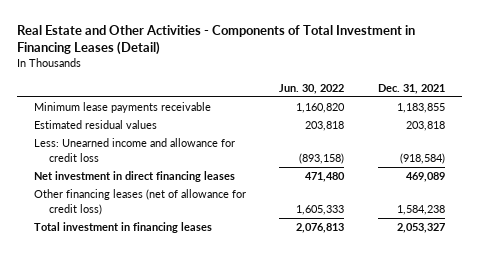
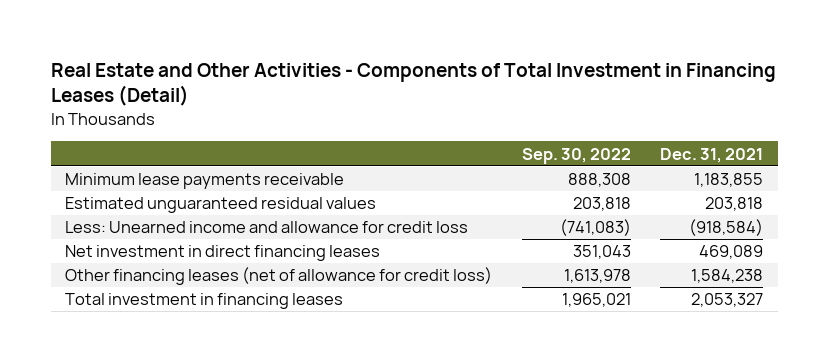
[279,83,345,94] Jun. 30, 2022 -> none
none -> [521,147,631,164] Sep. 30, 2022
[34,120,158,130] Estimated residual values -> [65,197,377,214] Estimated unguaranteed residual values

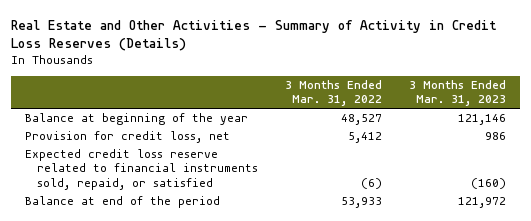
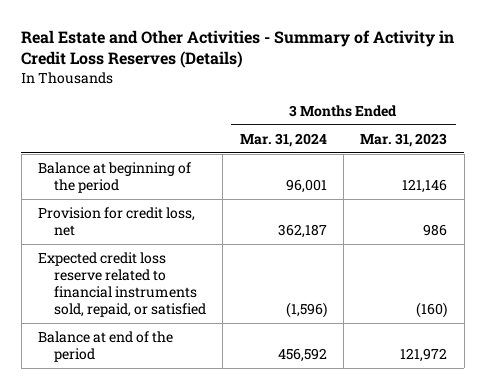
[285,79,383,107] 3 Months Ended Mar. 31, 2022 -> none
none -> [239,132,327,147] Mar. 31, 2024
[24,113,248,126] Balance at beginning of the year -> [38,161,192,193] Balance at beginning of the period

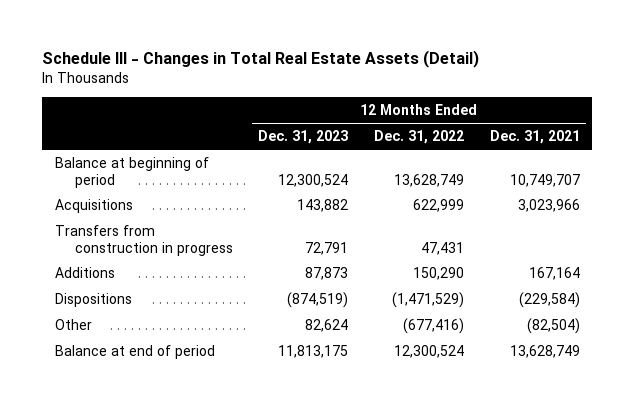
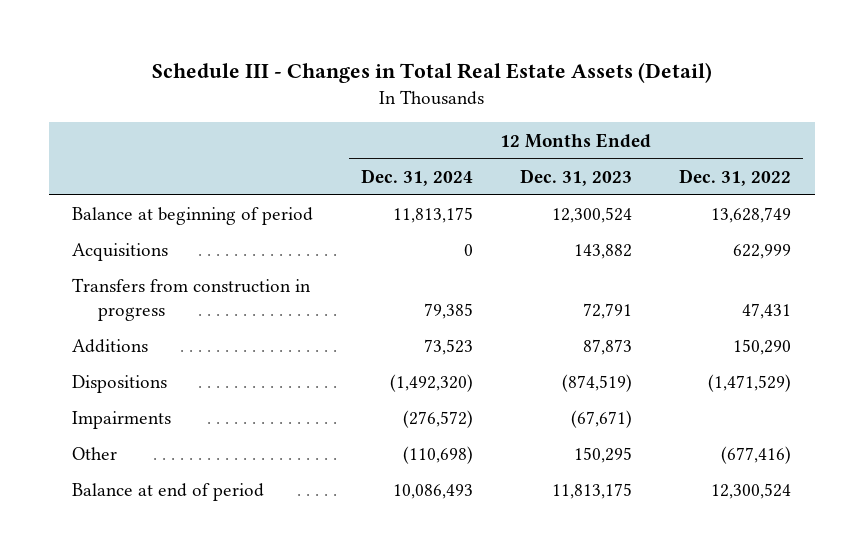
[489,130,580,145] Dec. 31, 2021 -> none
none -> [360,168,473,186] Dec. 31, 2024
none -> [72,411,172,430] Impairments
[305,319,349,333] 82,624 -> [574,447,633,464] 150,295

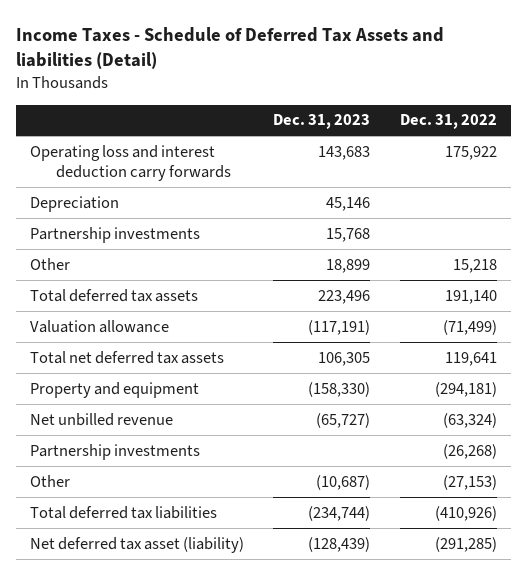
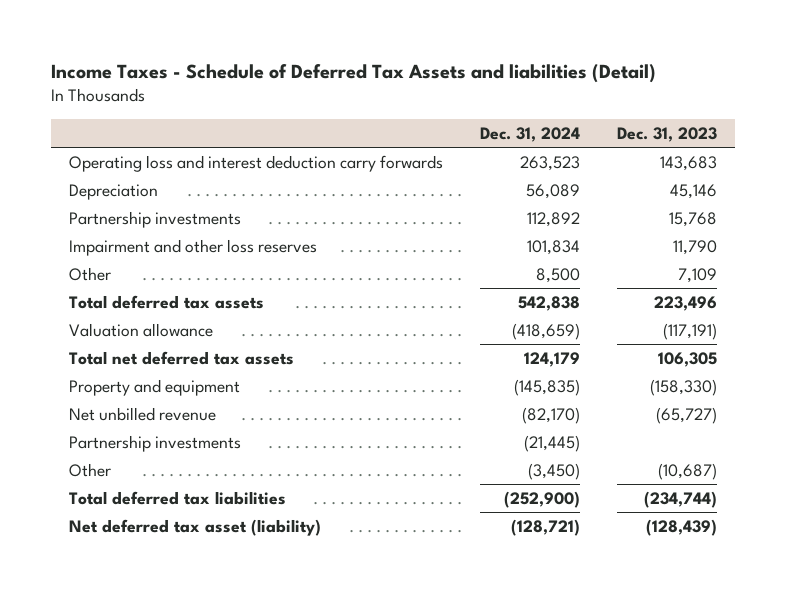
[399,114,497,130] Dec. 31, 2022 -> none
none -> [479,126,580,142] Dec. 31, 2024
none -> [69,238,318,256] Impairment and other loss reserves
[326,258,371,273] 18,899 -> [677,267,717,283] 7,109

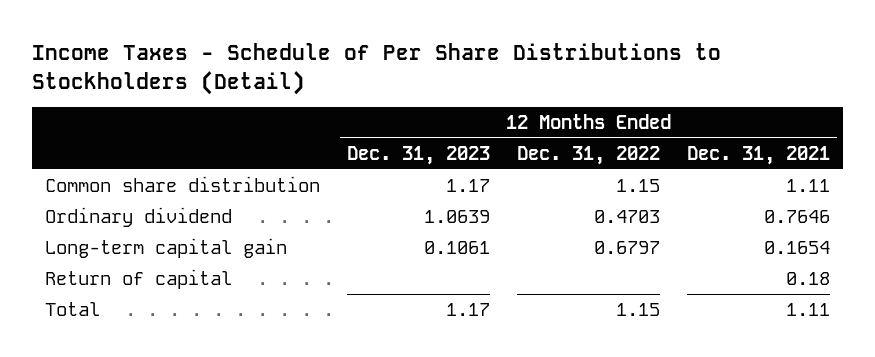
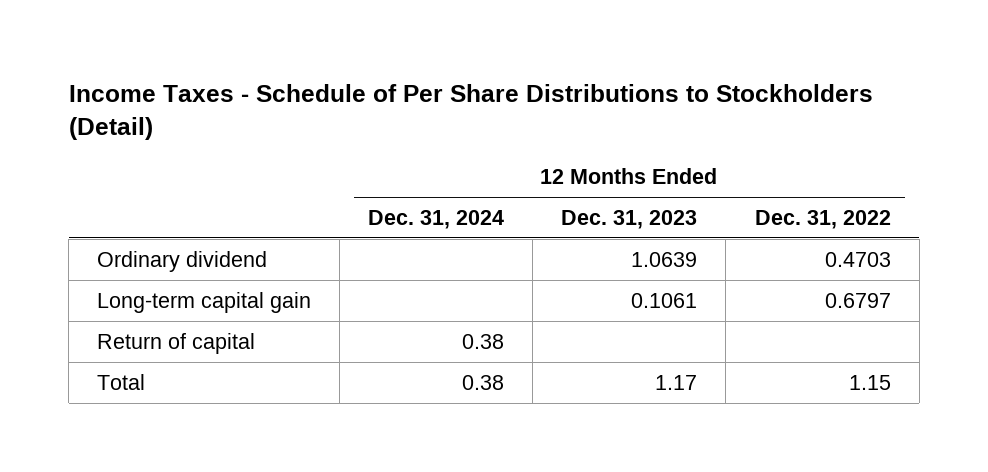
[687,145,831,165] Dec. 31, 2021 -> none
none -> [368,209,505,229] Dec. 31, 2024
[45,175,321,192] Common share distribution -> none

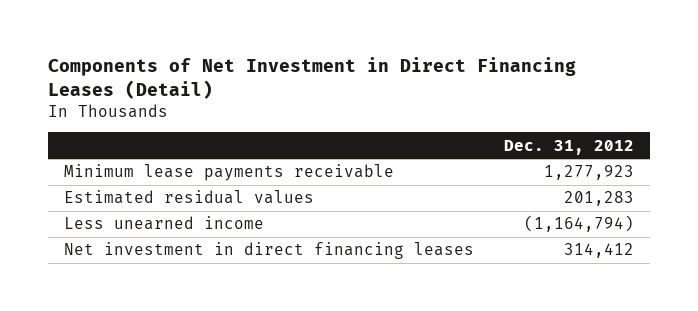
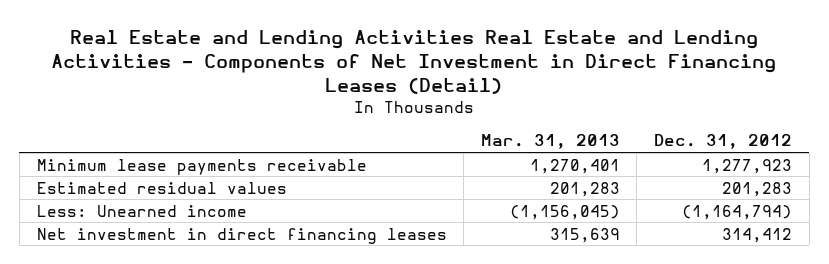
[48,57,577,100] Components of Net Investment in Direct Financing Leases (Detail) -> [51,29,777,94] Real Estate and Lending Activities Real Estate and Lending Activities - Components of Net Investment in Direct Financing Leases (Detail)
none -> [480,134,620,150] Mar. 31, 2013
[63,216,264,231] Less unearned income -> [36,204,247,217] Less: Unearned income

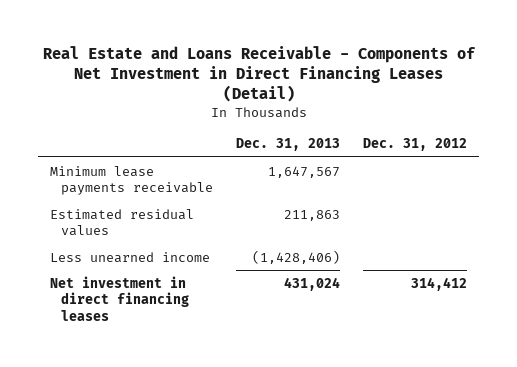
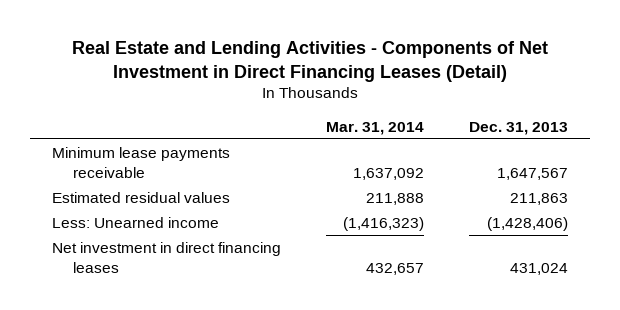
[42,45,476,103] Real Estate and Loans Receivable - Components of Net Investment in Direct Financing Leases (Detail) -> [71,40,548,82] Real Estate and Lending Activities - Components of Net Investment in Direct Financing Leases (Detail)
[363,138,468,152] Dec. 31, 2012 -> none
none -> [325,121,424,135] Mar. 31, 2014
[49,251,210,263] Less unearned income -> [51,216,219,228] Less: Unearned income

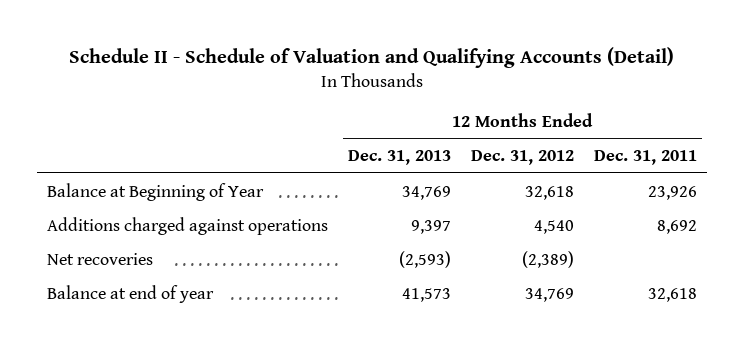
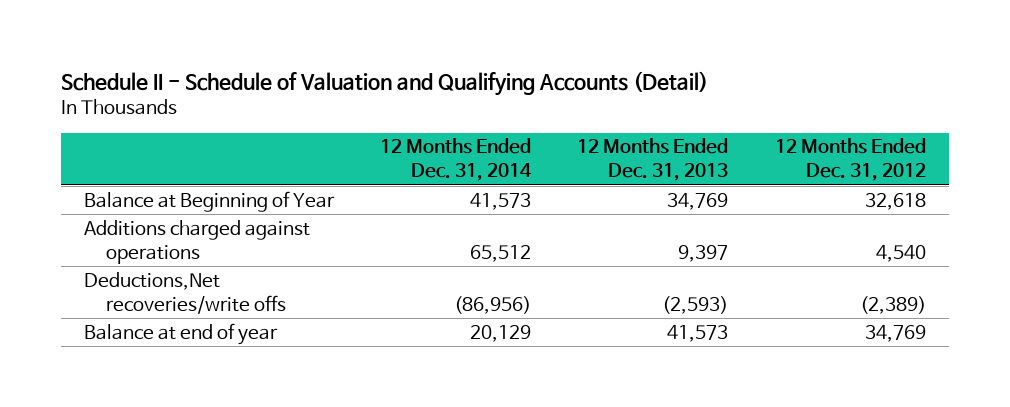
[594,149,698,165] Dec. 31, 2011 -> none
none -> [380,138,533,182] 12 Months Ended Dec. 31, 2014
[46,252,153,265] Net recoveries -> [83,271,287,314] Deductions,Net recoveries/write offs

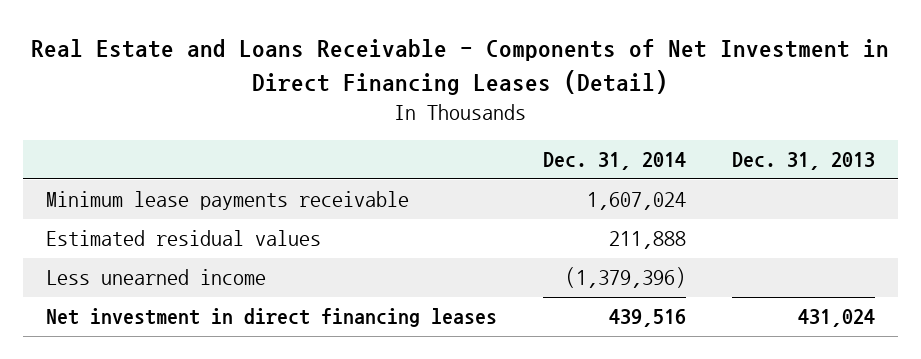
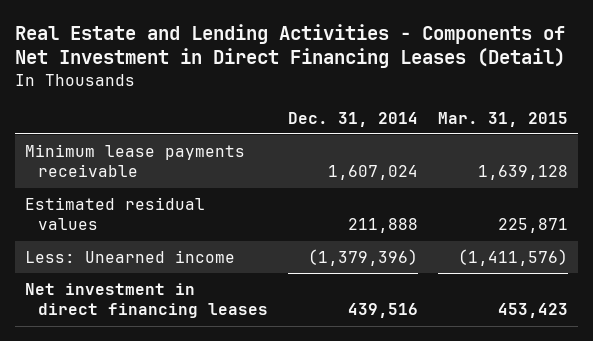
[31,39,890,95] Real Estate and Loans Receivable - Components of Net Investment in Direct Financing Leases (Detail) -> [14,23,565,69] Real Estate and Lending Activities - Components of Net Investment in Direct Financing Leases (Detail)
[731,152,875,171] Dec. 31, 2013 -> none
none -> [438,111,569,127] Mar. 31, 2015
[45,269,266,286] Less unearned income -> [24,249,235,263] Less: Unearned income

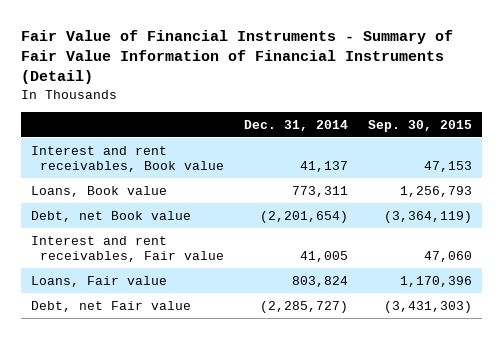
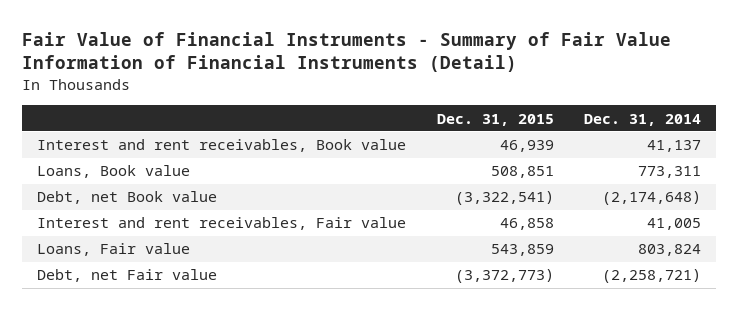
[368,119,473,132] Sep. 30, 2015 -> none
none -> [436,113,554,126] Dec. 31, 2015
[260,210,349,223] (2,201,654) -> [602,191,702,206] (2,174,648)
[260,300,349,313] (2,285,727) -> [602,269,702,284] (2,258,721)

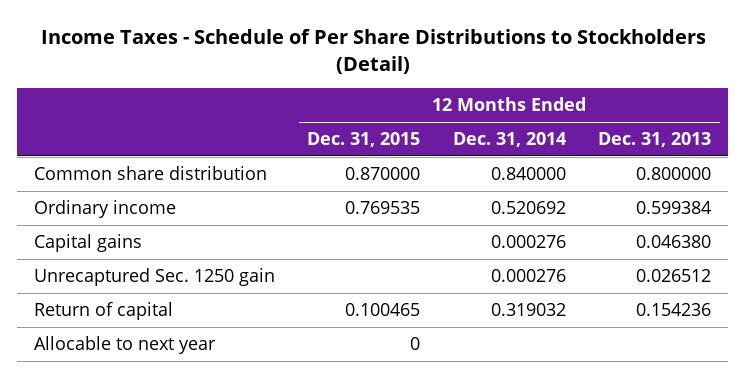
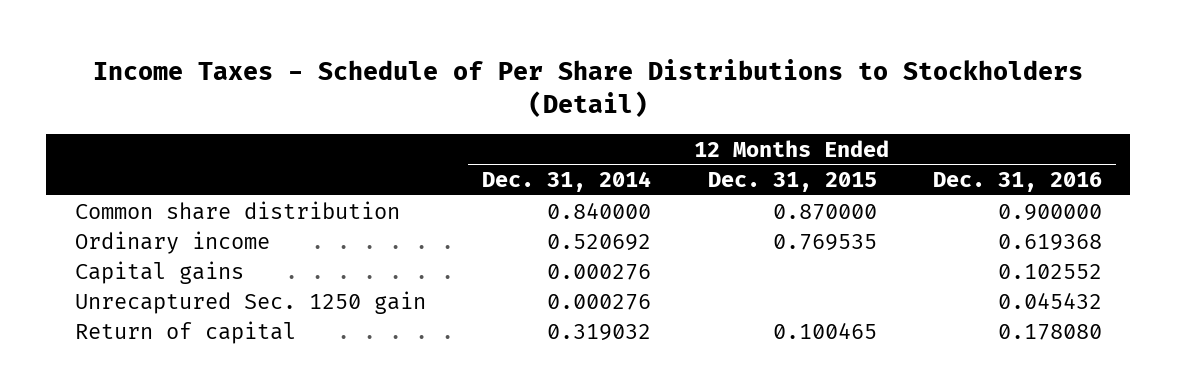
[598,132,712,148] Dec. 31, 2013 -> none
none -> [933,172,1103,193] Dec. 31, 2016
[33,336,216,355] Allocable to next year -> none

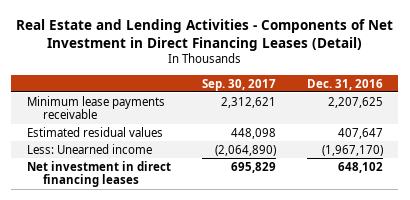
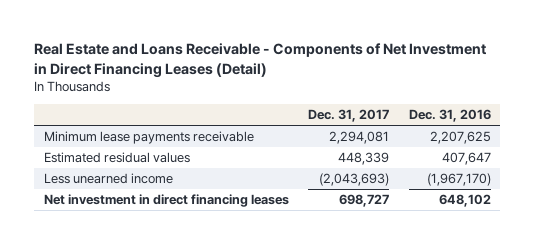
[15,18,393,51] Real Estate and Lending Activities - Components of Net Investment in Direct Financing Leases (Detail) -> [33,42,486,78] Real Estate and Loans Receivable - Components of Net Investment in Direct Financing Leases (Detail)
[201,78,276,91] Sep. 30, 2017 -> none
none -> [308,109,390,123] Dec. 31, 2017
[26,143,152,154] Less: Unearned income -> [43,173,173,185] Less unearned income

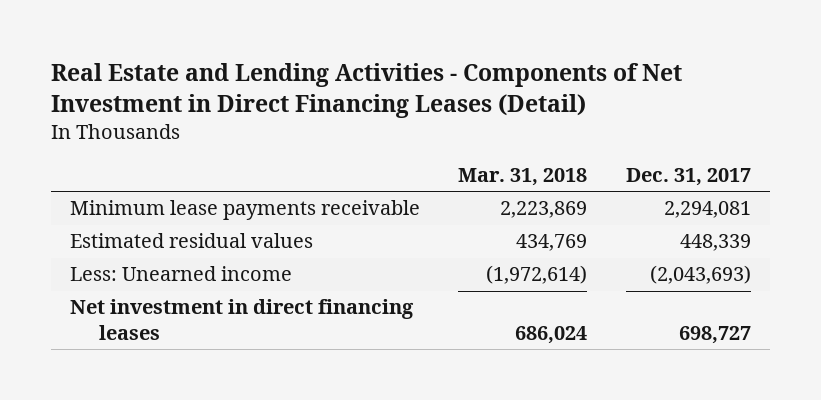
[33,42,486,78] Real Estate and Loans Receivable - Components of Net Investment in Direct Financing Leases (Detail) -> [50,63,682,119] Real Estate and Lending Activities - Components of Net Investment in Direct Financing Leases (Detail)
[408,109,491,123] Dec. 31, 2016 -> none
none -> [458,168,588,187] Mar. 31, 2018
[43,173,173,185] Less unearned income -> [69,266,292,282] Less: Unearned income

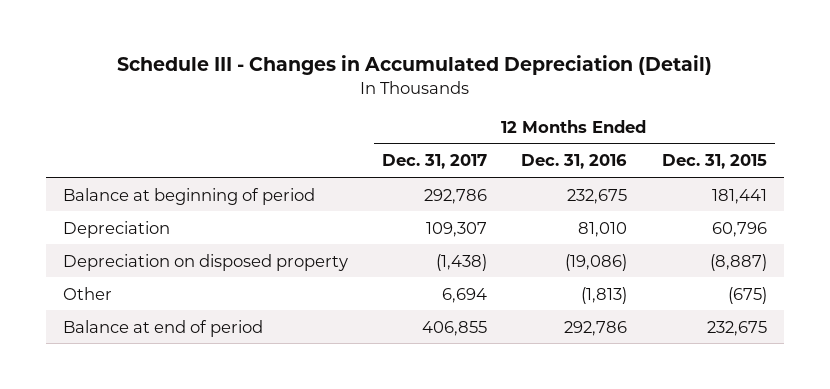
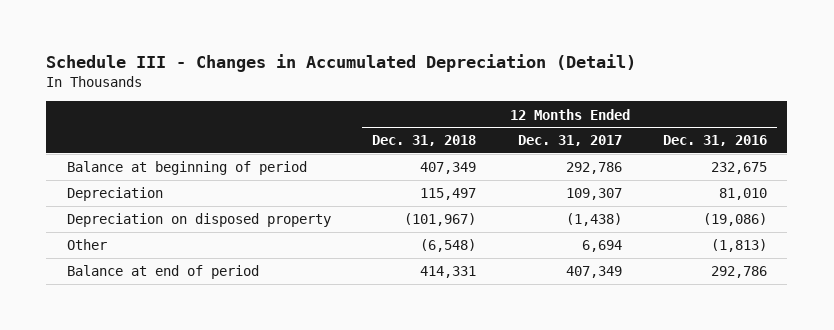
[661,154,767,170] Dec. 31, 2015 -> none
none -> [372,135,477,147] Dec. 31, 2018
[422,320,488,336] 406,855 -> [565,266,622,279] 407,349

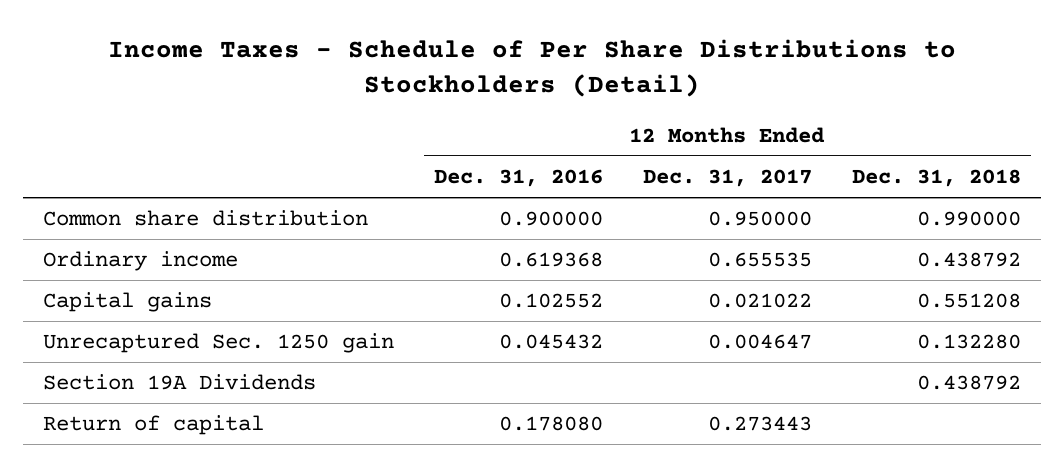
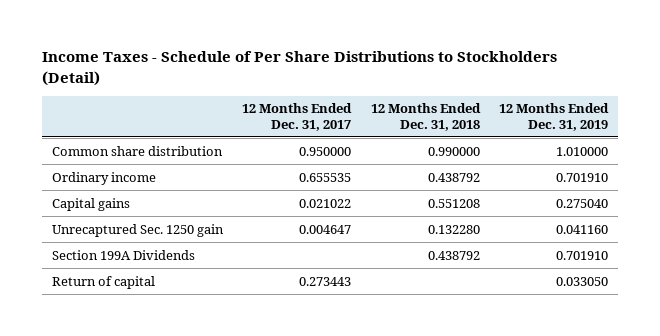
[433,169,603,188] Dec. 31, 2016 -> none
none -> [499,103,610,131] 12 Months Ended Dec. 31, 2019
[42,374,316,391] Section 19A Dividends -> [51,249,195,260] Section 199A Dividends

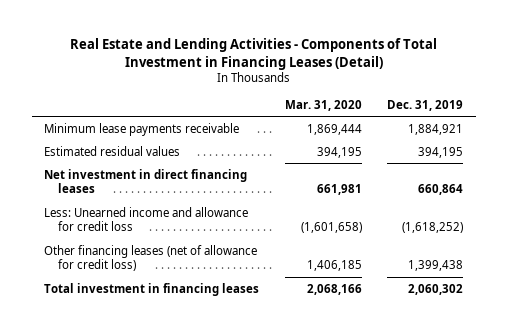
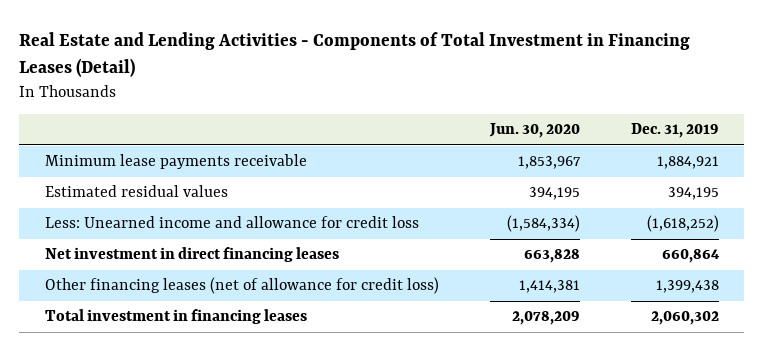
[284,99,362,111] Mar. 31, 2020 -> none
none -> [488,123,580,139] Jun. 30, 2020
[44,168,248,194] Net investment in direct financing leases -> [44,247,339,263] Net investment in direct financing leases

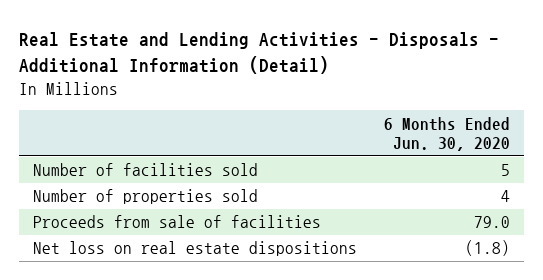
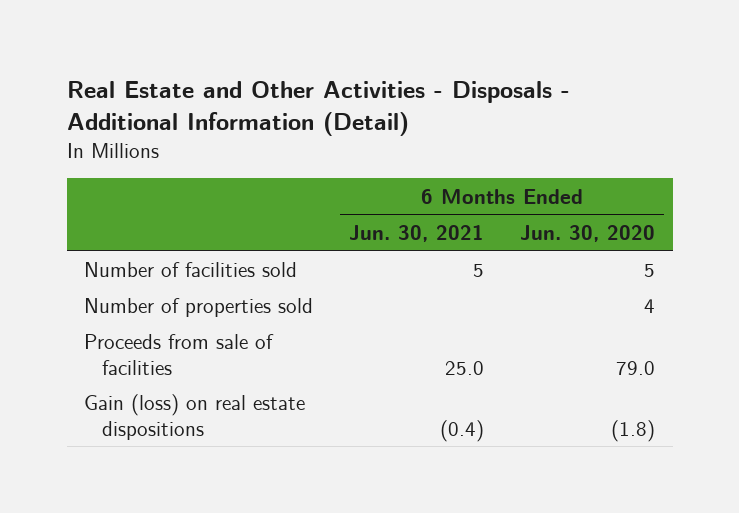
[19,32,500,75] Real Estate and Lending Activities - Disposals - Additional Information (Detail) -> [66,81,570,137] Real Estate and Other Activities - Disposals - Additional Information (Detail)
none -> [349,225,485,243] Jun. 30, 2021
[32,241,357,257] Net loss on real estate dispositions -> [84,394,306,440] Gain (loss) on real estate dispositions

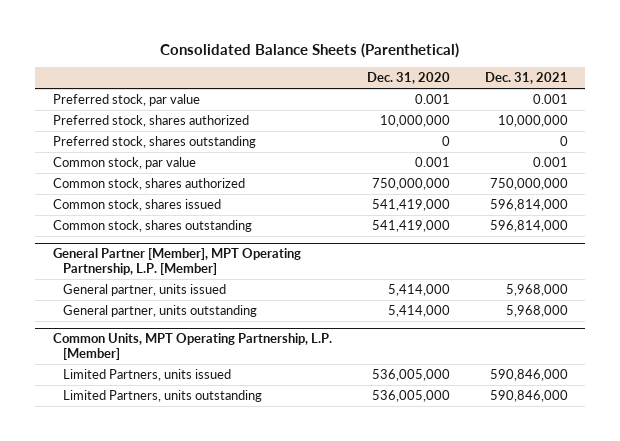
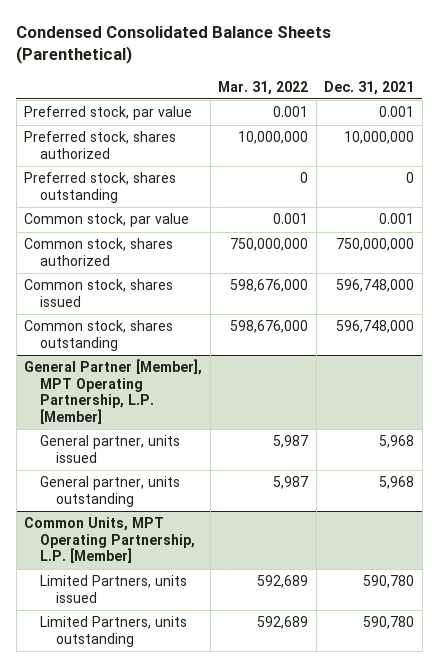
[160,42,460,58] Consolidated Balance Sheets (Parenthetical) -> [16,26,332,65] Condensed Consolidated Balance Sheets (Parenthetical)
[366,72,450,85] Dec. 31, 2020 -> none
none -> [218,80,309,95] Mar. 31, 2022
[489,198,568,211] 596,814,000 -> [336,279,415,293] 596,748,000
[489,219,568,232] 596,814,000 -> [336,320,415,334] 596,748,000
[505,283,568,296] 5,968,000 -> [379,435,415,449] 5,968
[505,304,568,317] 5,968,000 -> [379,476,415,490] 5,968
[489,368,568,381] 590,846,000 -> [363,575,415,589] 590,780
[489,389,568,402] 590,846,000 -> [363,616,415,630] 590,780

